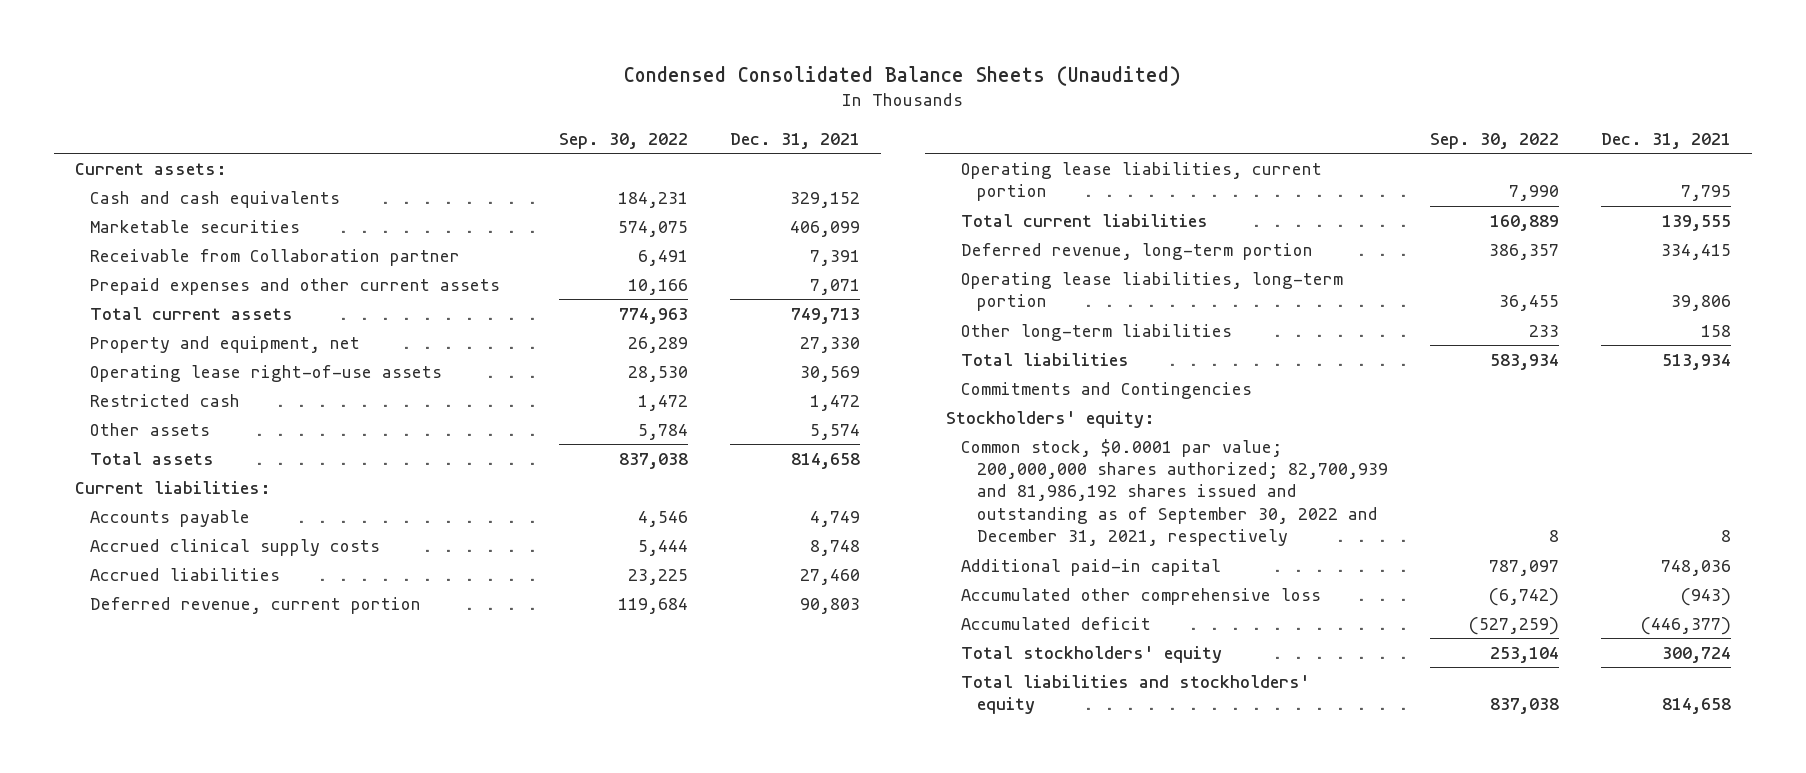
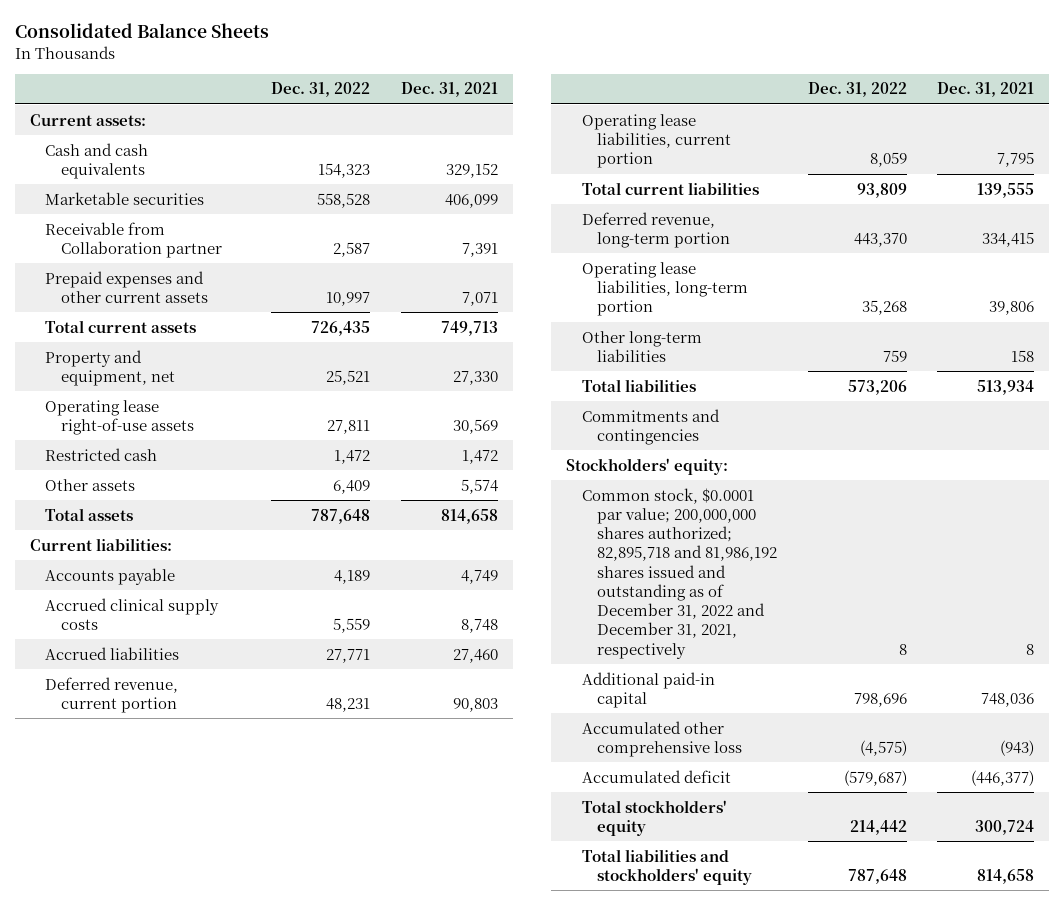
[623,65,1181,86] Condensed Consolidated Balance Sheets (Unaudited) -> [14,23,269,39] Consolidated Balance Sheets
[558,132,688,149] Sep. 30, 2022 -> none
none -> [271,82,371,98] Dec. 31, 2022
[961,381,1253,399] Commitments and Contingencies -> [581,408,720,445] Commitments and contingencies
[961,438,1388,546] Common stock, $0.0001 par value; 200,000,000 shares authorized; 82,700,939 and 81,986,192 shares issued and outstanding as of September 30, 2022 and December 31, 2021, respectively -> [581,487,778,659] Common stock, $0.0001 par value; 200,000,000 shares authorized; 82,895,718 and 81,986,192 shares issued and outstanding as of December 31, 2022 and December 31, 2021, respectively

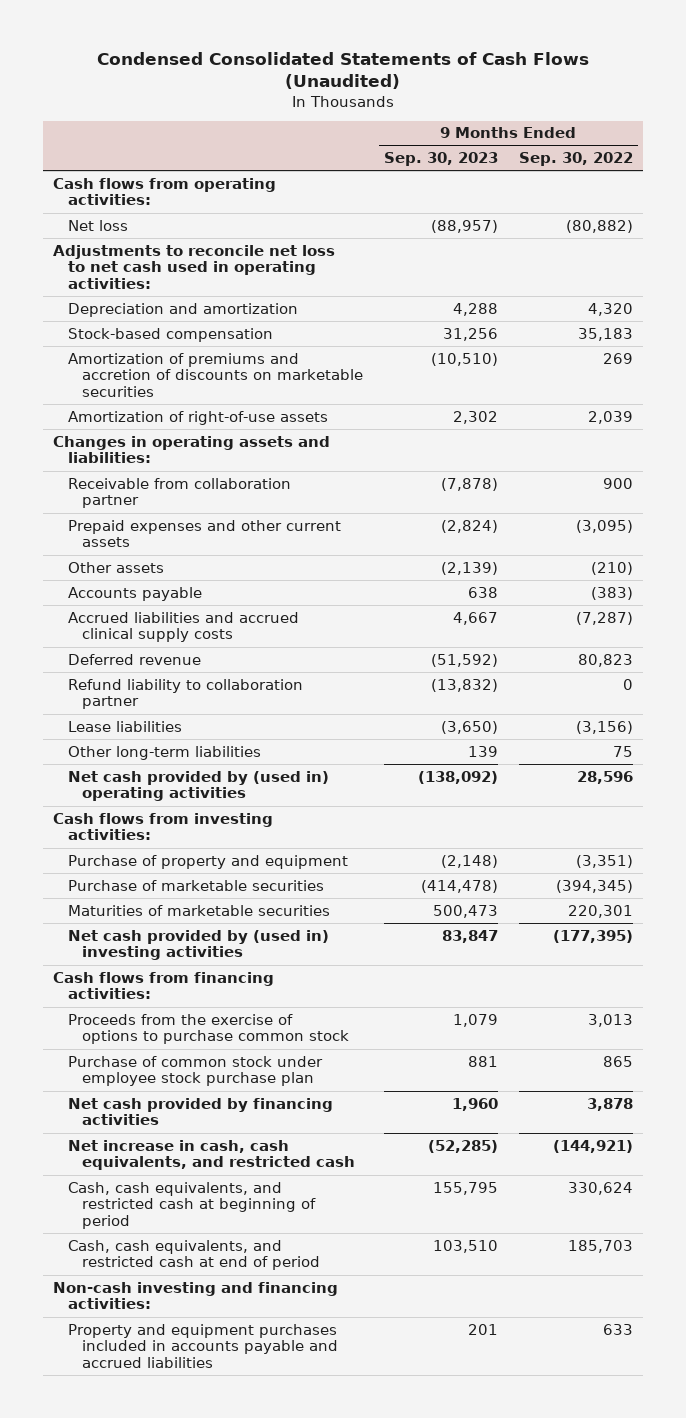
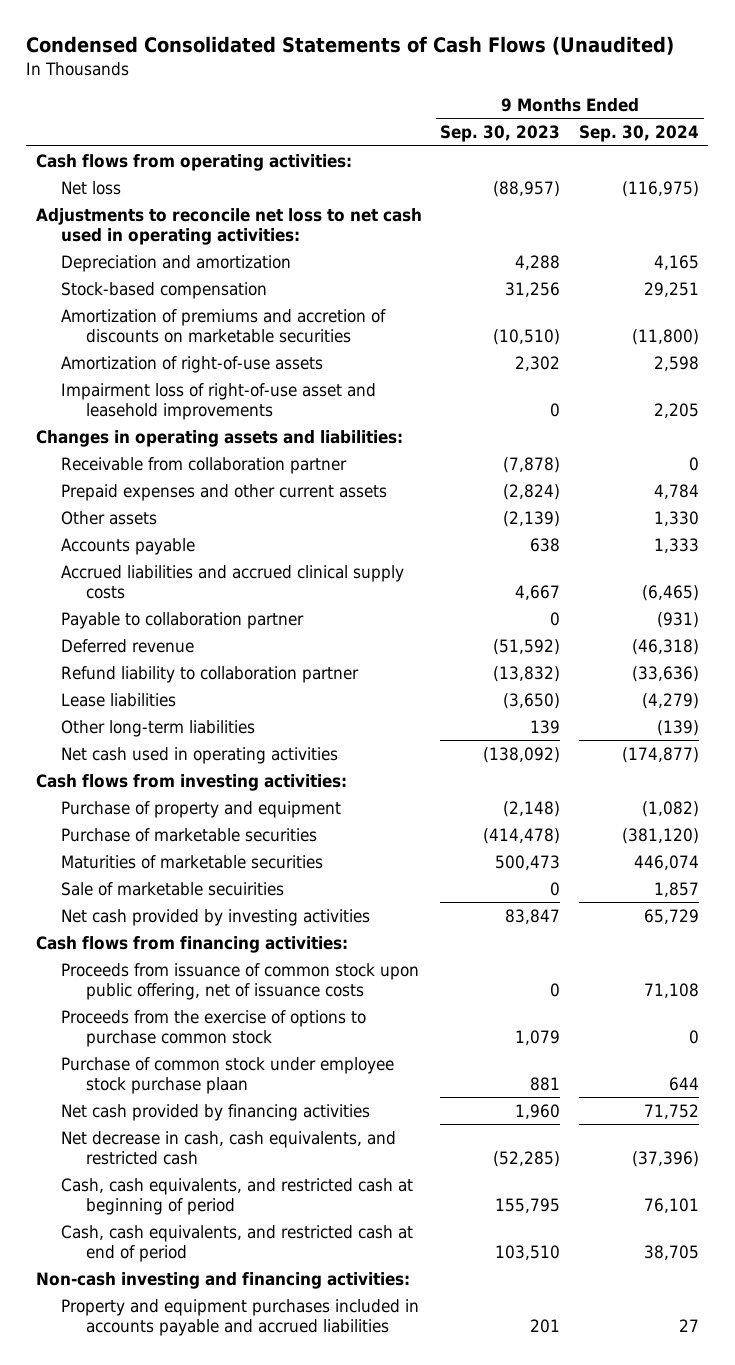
[518,152,633,167] Sep. 30, 2022 -> none
none -> [578,125,699,143] Sep. 30, 2024
none -> [61,382,377,420] Impairment loss of right-of-use asset and leasehold improvements
none -> [61,611,305,629] Payable to collaboration partner
[67,770,329,802] Net cash provided by (used in) operating activities -> [61,746,339,764] Net cash used in operating activities
none -> [61,881,285,896] Sale of marketable secuirities
[67,929,329,961] Net cash provided by (used in) investing activities -> [61,908,371,926] Net cash provided by investing activities
none -> [61,962,420,1000] Proceeds from issuance of common stock upon public offering, net of issuance costs
[67,1055,323,1087] Purchase of common stock under employee stock purchase plan -> [61,1056,395,1094] Purchase of common stock under employee stock purchase plaan
[67,1139,356,1171] Net increase in cash, cash equivalents, and restricted cash -> [61,1130,397,1165] Net decrease in cash, cash equivalents, and restricted cash

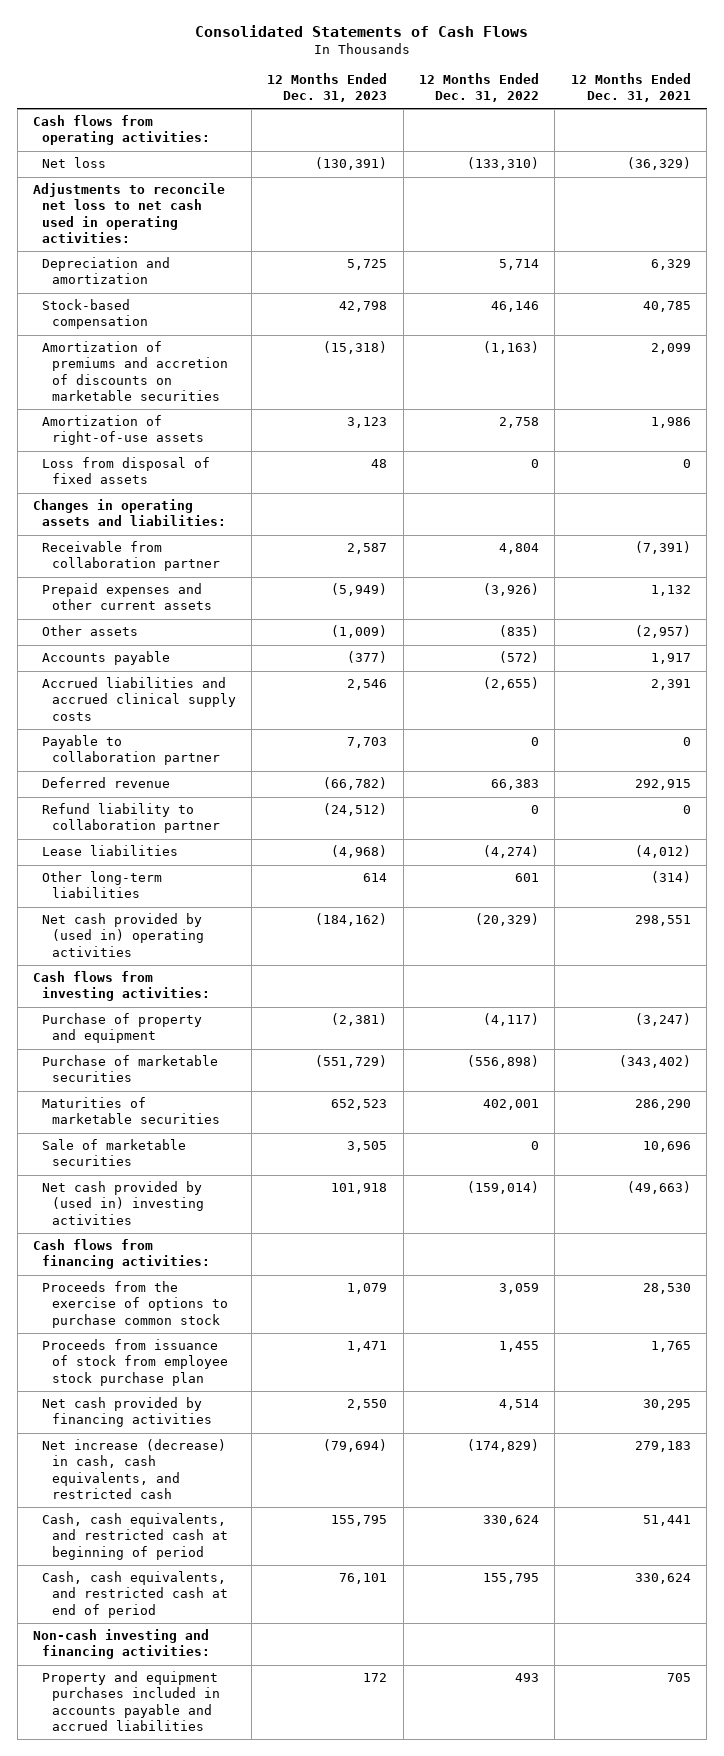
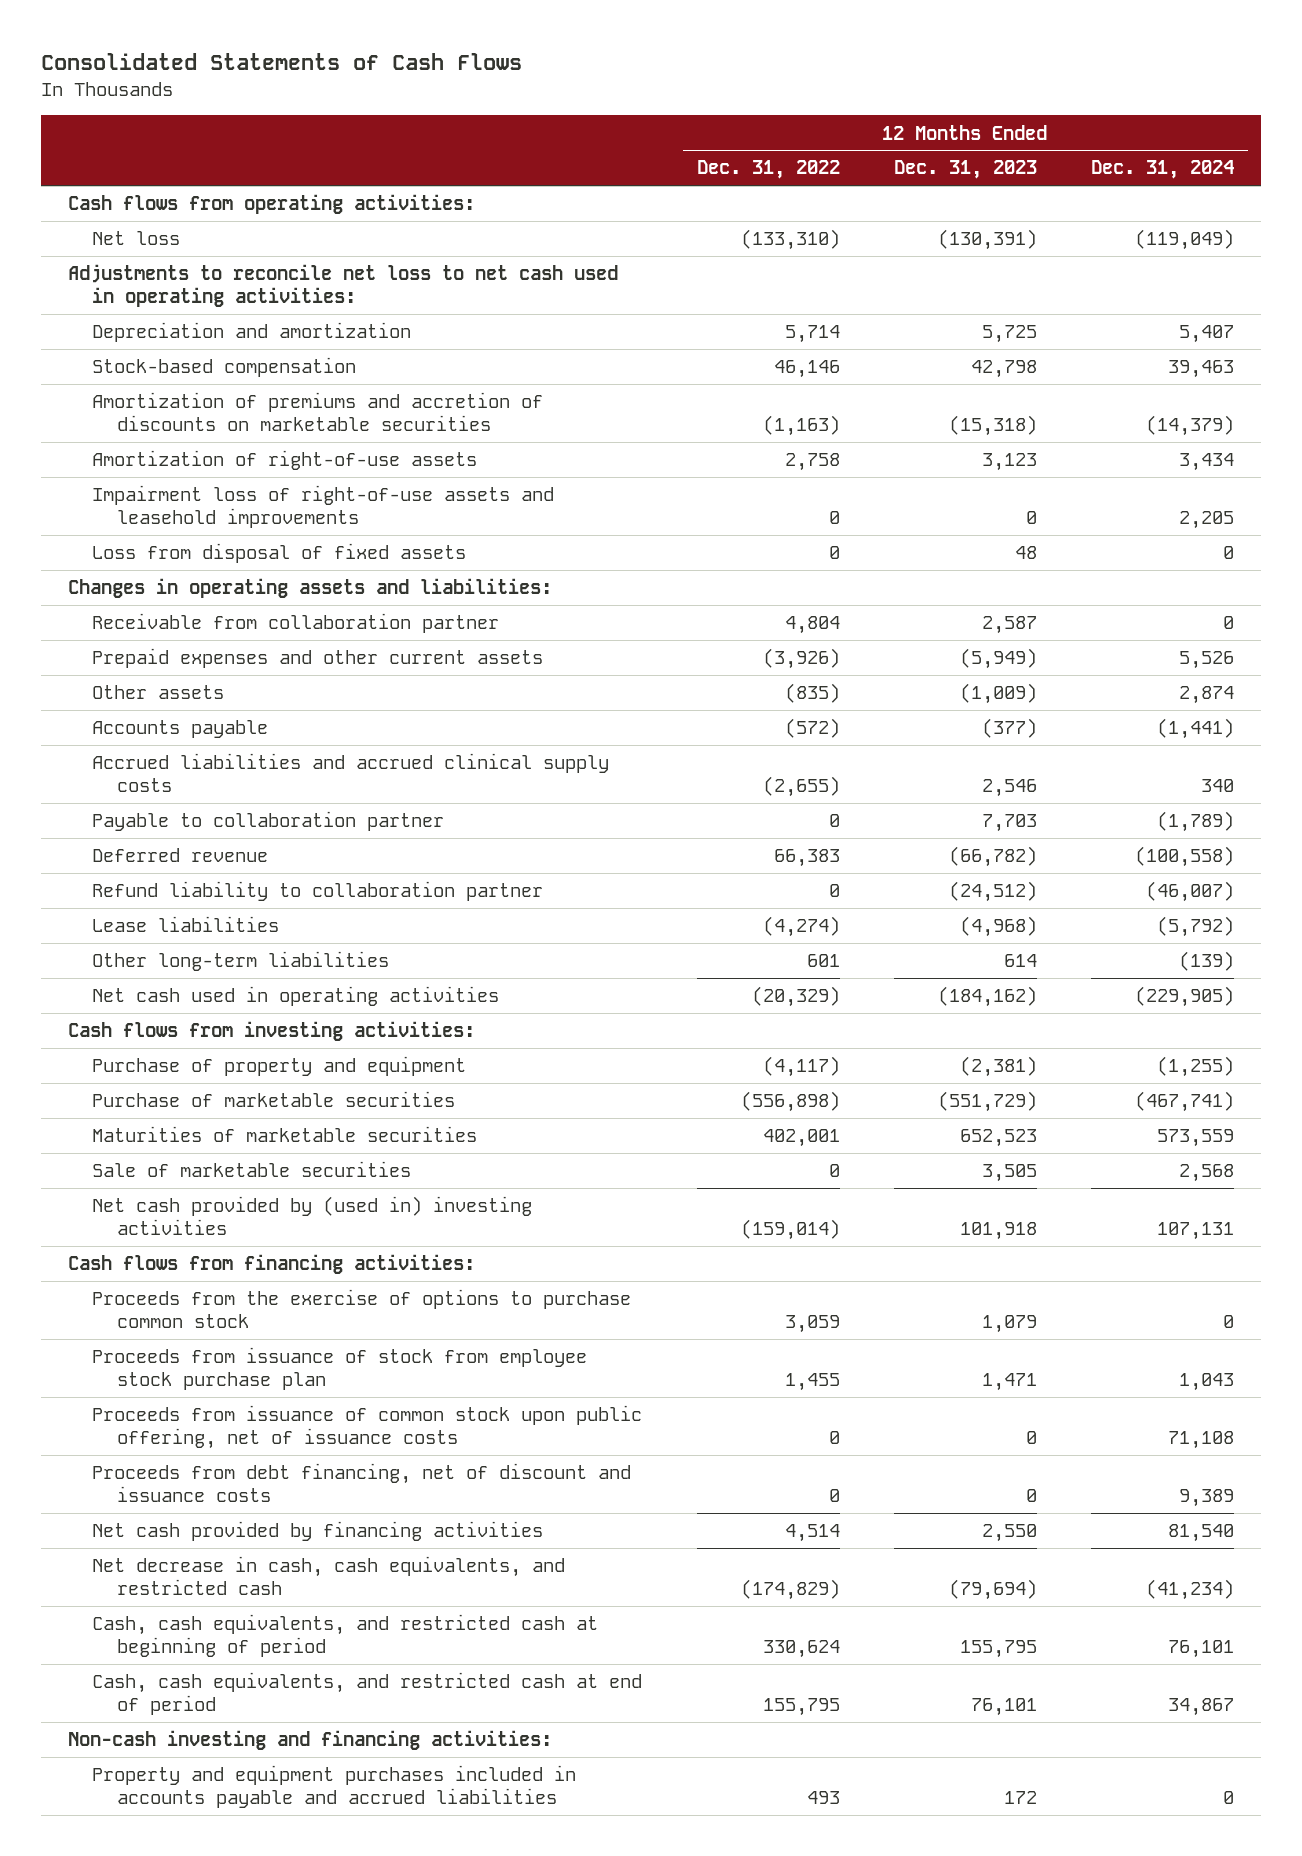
[570,72,691,102] 12 Months Ended Dec. 31, 2021 -> none
none -> [1091,160,1235,180] Dec. 31, 2024
none -> [92,485,555,528] Impairment loss of right-of-use assets and leasehold improvements
[42,913,204,957] Net cash provided by (used in) operating activities -> [92,986,500,1007] Net cash used in operating activities
none -> [92,1405,643,1449] Proceeds from issuance of common stock upon public offering, net of issuance costs
none -> [92,1463,632,1502] Proceeds from debt financing, net of discount and issuance costs
[42,1439,227,1499] Net increase (decrease) in cash, cash equivalents, and restricted cash -> [92,1556,566,1595] Net decrease in cash, cash equivalents, and restricted cash

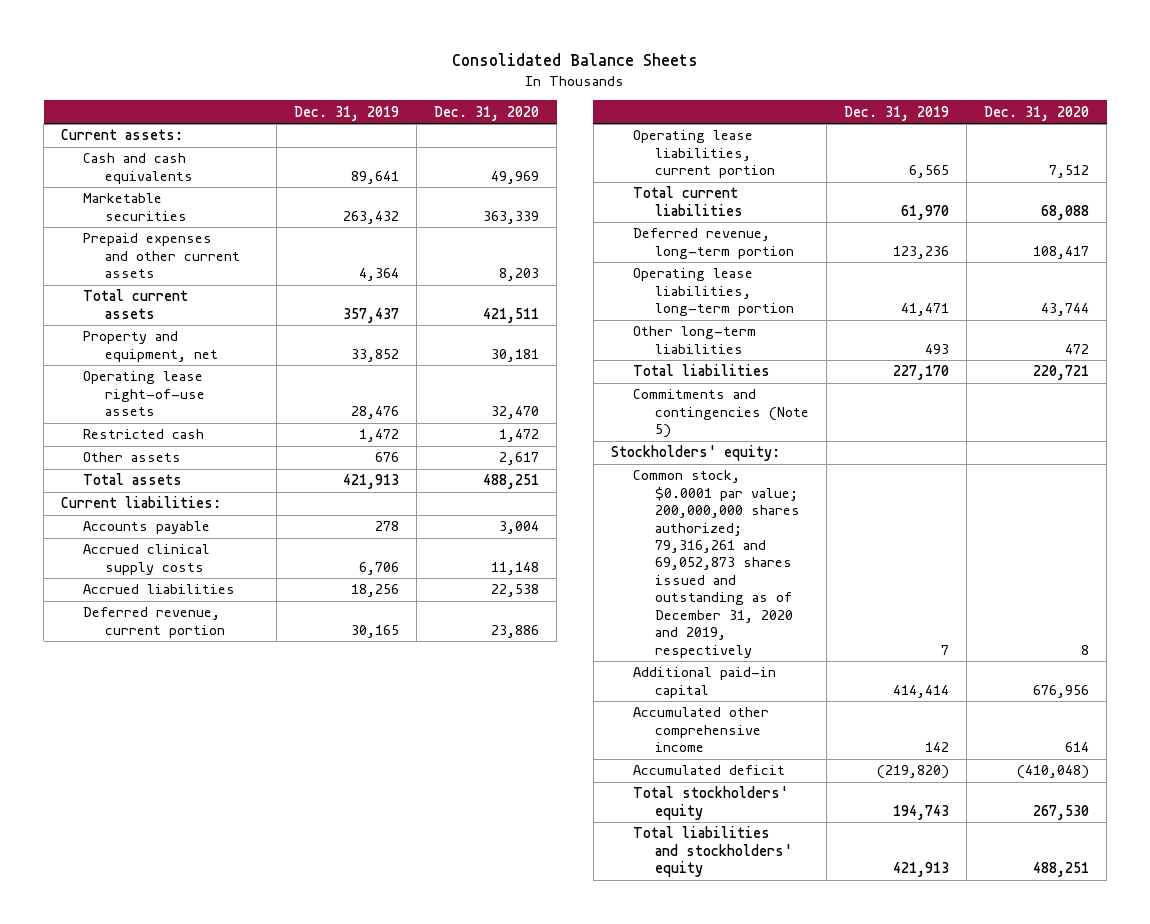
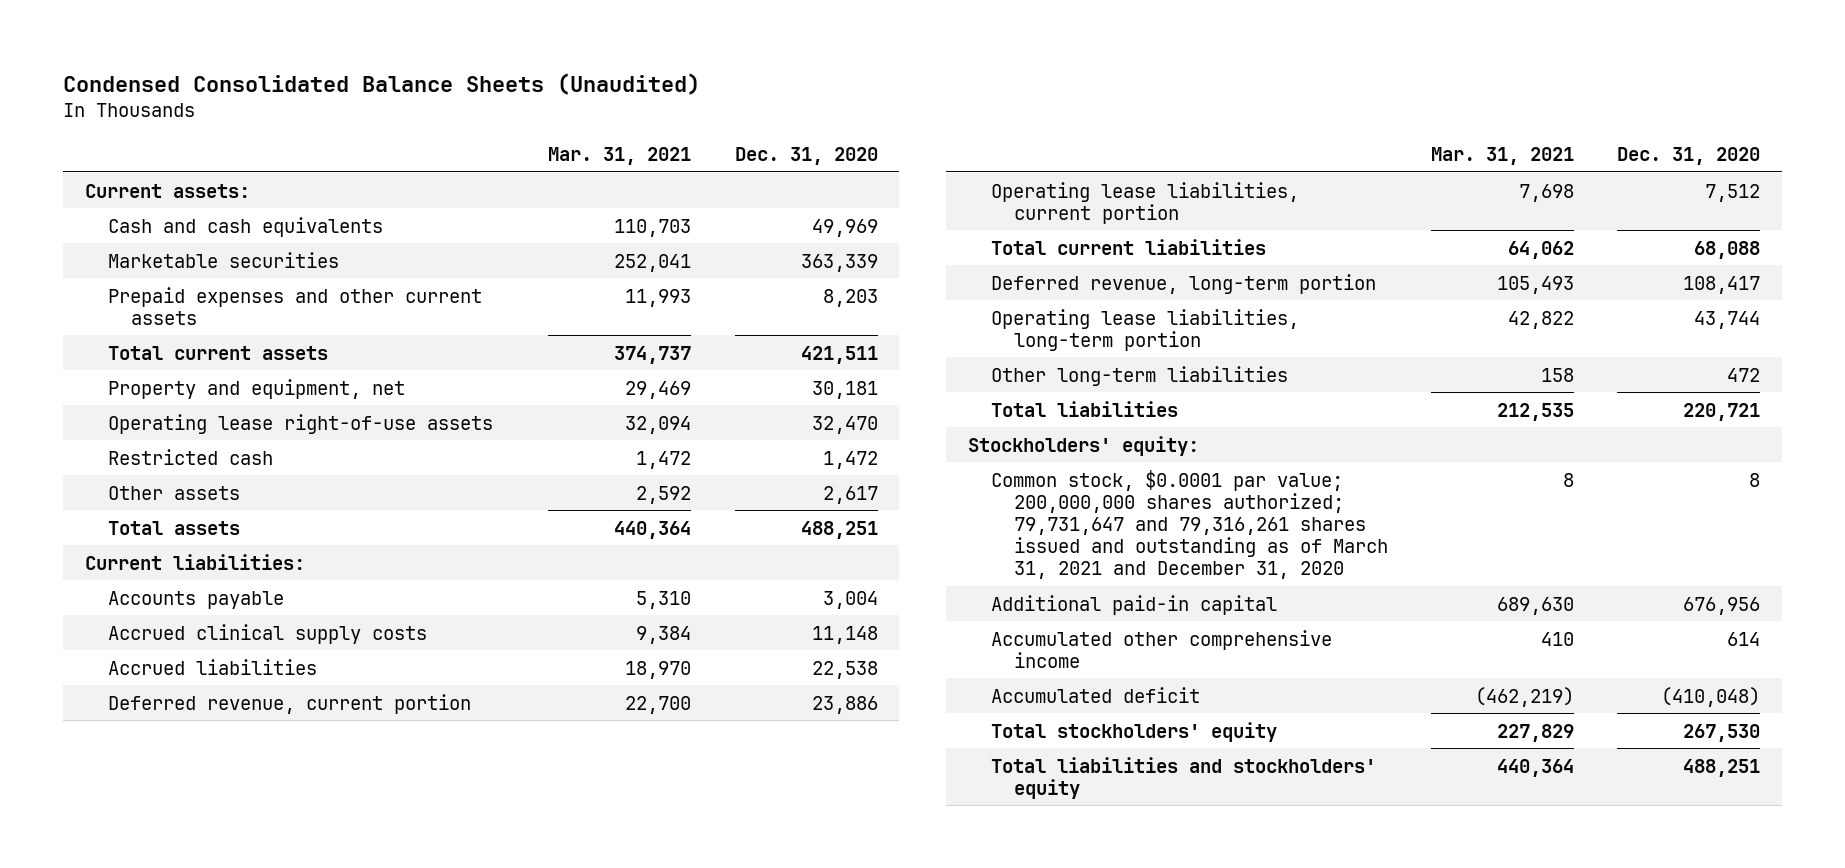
[452,53,699,67] Consolidated Balance Sheets -> [63,73,701,96] Condensed Consolidated Balance Sheets (Unaudited)
[294,105,400,121] Dec. 31, 2019 -> none
none -> [548,146,692,165] Mar. 31, 2021
[632,389,809,439] Commitments and contingencies (Note 5) -> none
[632,470,800,658] Common stock, $0.0001 par value; 200,000,000 shares authorized; 79,316,261 and 69,052,873 shares issued and outstanding as of December 31, 2020 and 2019, respectively -> [990,469,1388,579] Common stock, $0.0001 par value; 200,000,000 shares authorized; 79,731,647 and 79,316,261 shares issued and outstanding as of March 31, 2021 and December 31, 2020

